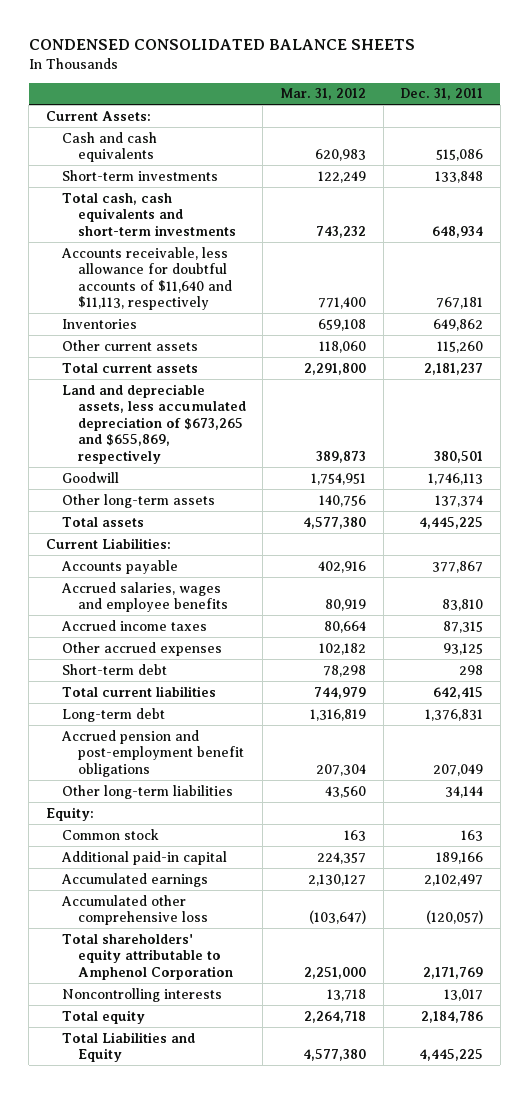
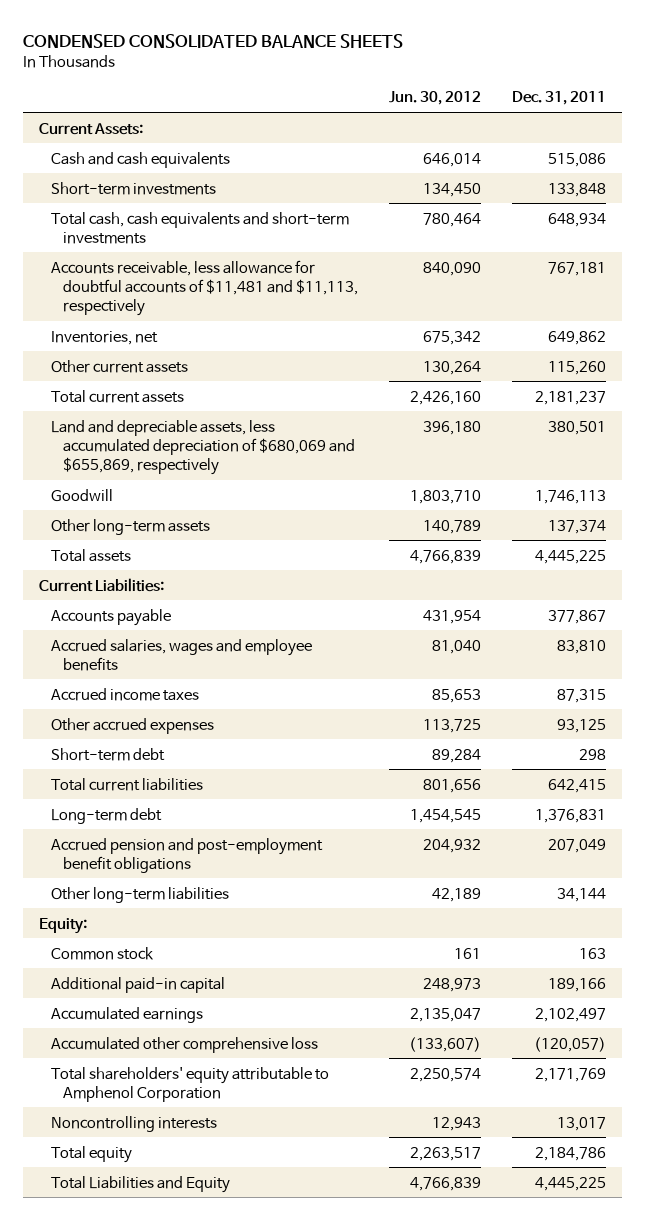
[279,88,366,101] Mar. 31, 2012 -> none
none -> [389,91,482,106] Jun. 30, 2012
[60,246,232,311] Accounts receivable, less allowance for doubtful accounts of $11,640 and $11,113, respectively -> [50,259,358,316] Accounts receivable, less allowance for doubtful accounts of $11,481 and $11,113, respectively
[61,318,137,329] Inventories -> [50,330,158,345] Inventories, net
[61,383,246,464] Land and depreciable assets, less accumulated depreciation of $673,265 and $655,869, respectively -> [50,419,355,475] Land and depreciable assets, less accumulated depreciation of $680,069 and $655,869, respectively

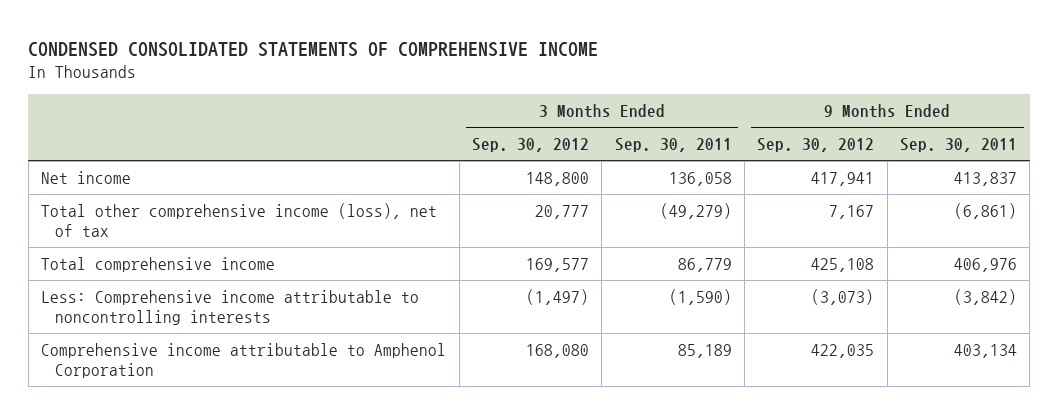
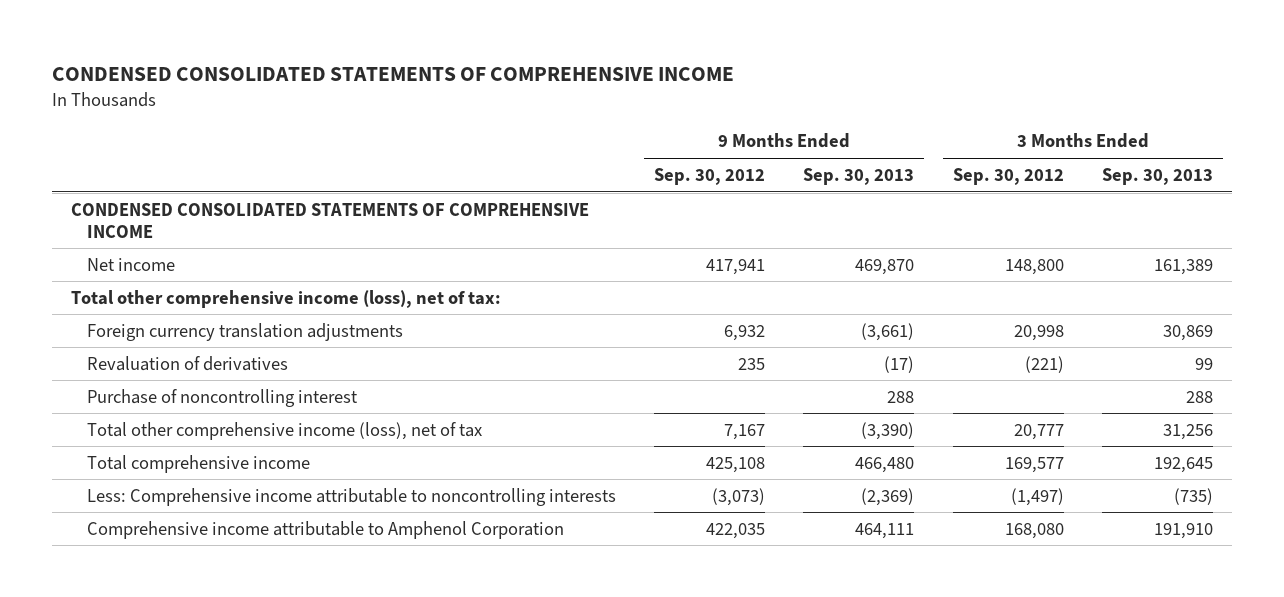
[614,138,732,153] Sep. 30, 2011 -> none
[900,138,1018,153] Sep. 30, 2011 -> none
none -> [803,167,915,185] Sep. 30, 2013
none -> [1102,167,1214,185] Sep. 30, 2013
none -> [71,202,590,238] CONDENSED CONSOLIDATED STATEMENTS OF COMPREHENSIVE INCOME
none -> [71,289,502,308] Total other comprehensive income (loss), net of tax:
none -> [86,322,403,341] Foreign currency translation adjustments
none -> [86,355,288,371] Revaluation of derivatives
none -> [86,388,358,407] Purchase of noncontrolling interest

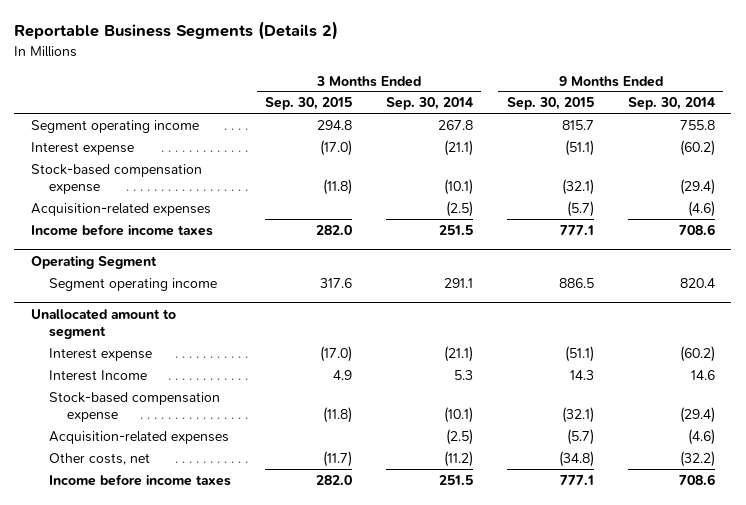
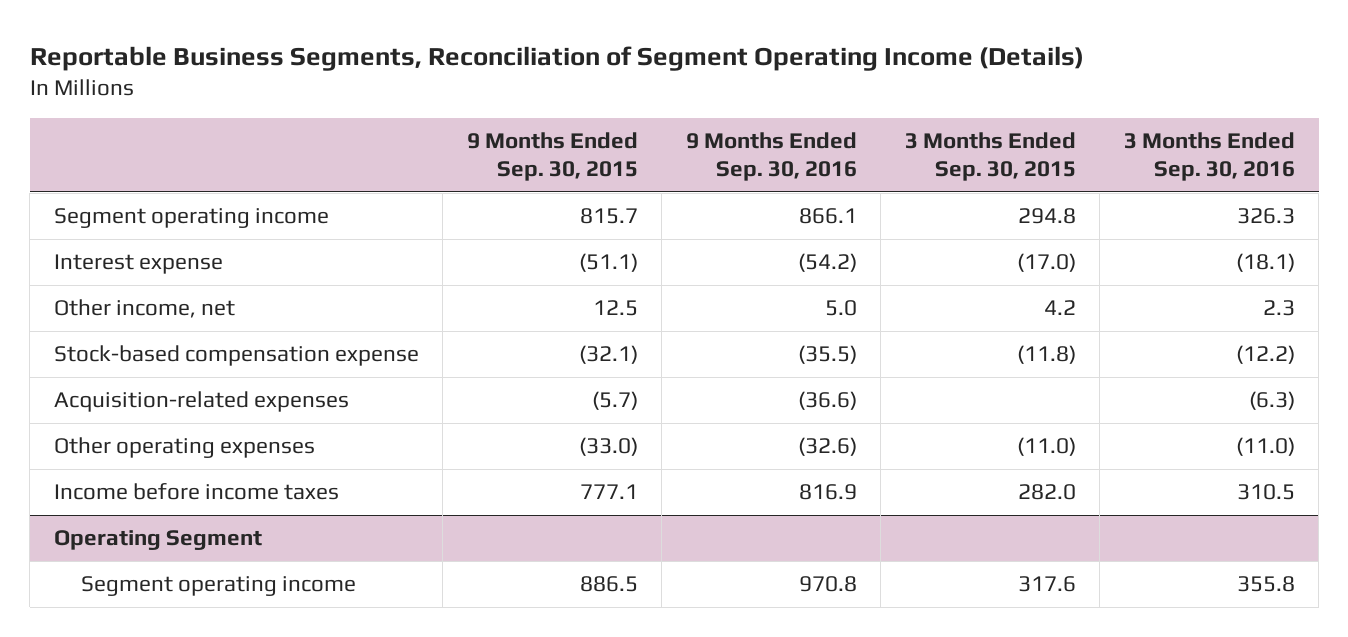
[14,21,339,41] Reportable Business Segments (Details 2) -> [29,45,1084,71] Reportable Business Segments, Reconciliation of Segment Operating Income (Details)
[385,97,473,111] Sep. 30, 2014 -> none
[627,97,715,111] Sep. 30, 2014 -> none
none -> [685,132,857,182] 9 Months Ended Sep. 30, 2016
none -> [1123,132,1295,182] 3 Months Ended Sep. 30, 2016
none -> [53,299,235,319] Other income, net
none -> [53,437,315,459] Other operating expenses
[31,308,177,340] Unallocated amount to segment -> none
[49,347,153,361] Interest expense -> none
[49,369,148,381] Interest Income -> none
[49,391,221,423] Stock-based compensation expense -> none
[49,430,230,444] Acquisition-related expenses -> none
[49,452,151,465] Other costs, net -> none
[49,473,232,486] Income before income taxes -> none

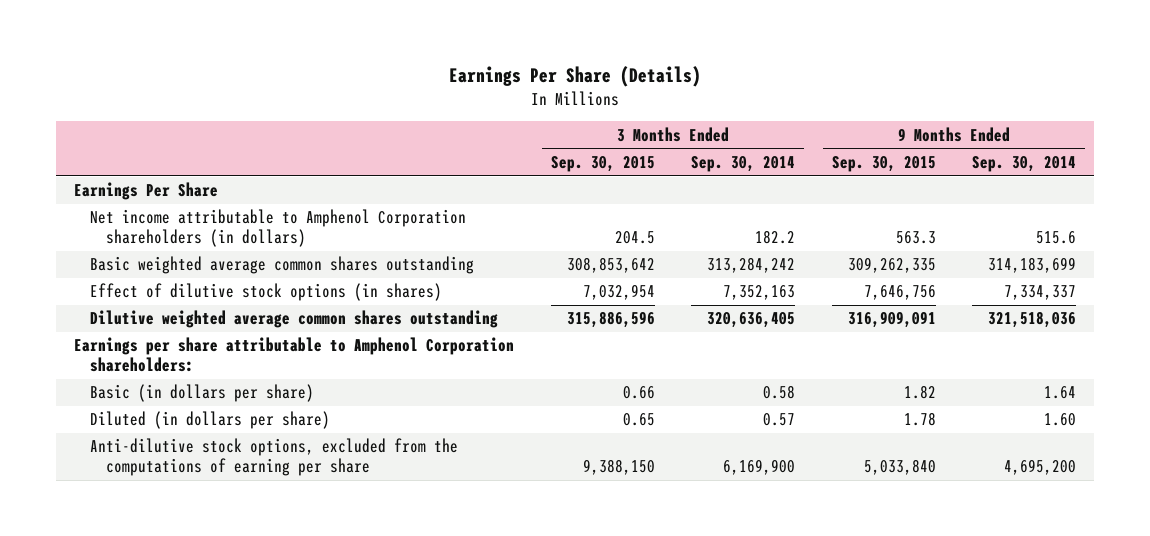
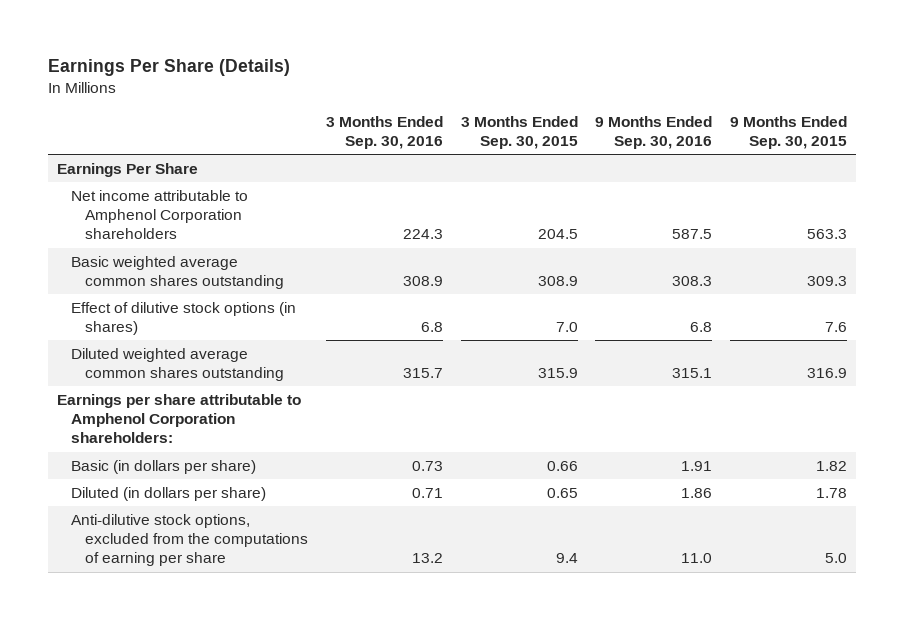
[691,156,796,173] Sep. 30, 2014 -> none
[972,156,1077,173] Sep. 30, 2014 -> none
none -> [326,115,444,150] 3 Months Ended Sep. 30, 2016
none -> [595,115,713,150] 9 Months Ended Sep. 30, 2016
[89,209,466,248] Net income attributable to Amphenol Corporation shareholders (in dollars) -> [71,189,249,240] Net income attributable to Amphenol Corporation shareholders
[566,257,655,274] 308,853,642 -> [537,276,578,287] 308.9
[847,257,936,274] 309,262,335 -> [806,276,847,287] 309.3
[582,284,655,301] 7,032,954 -> [555,322,578,333] 7.0
[863,285,936,301] 7,646,756 -> [824,322,847,333] 7.6
[89,310,498,329] Dilutive weighted average common shares outstanding -> [71,347,285,382] Diluted weighted average common shares outstanding
[566,311,655,329] 315,886,596 -> [537,368,578,379] 315.9
[847,311,936,329] 316,909,091 -> [806,368,847,379] 316.9
[582,459,655,476] 9,388,150 -> [555,553,578,564] 9.4
[863,459,936,476] 5,033,840 -> [824,553,847,564] 5.0

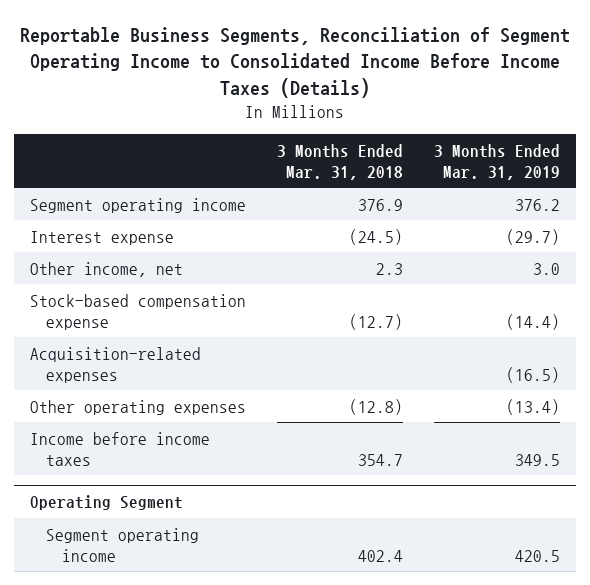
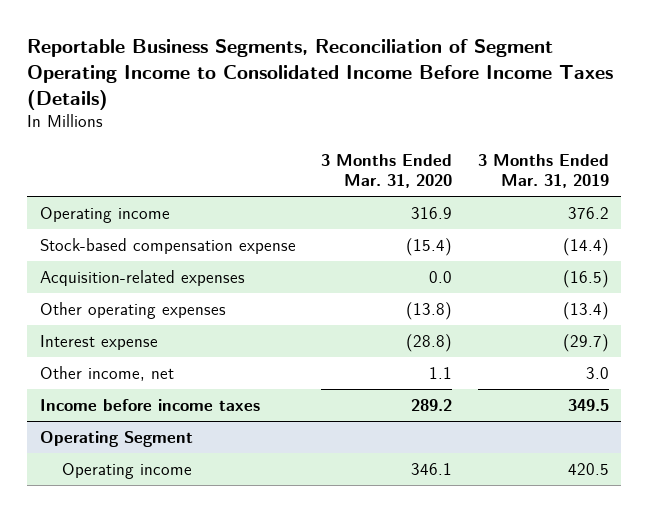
[277,143,404,180] 3 Months Ended Mar. 31, 2018 -> none
none -> [321,154,453,188] 3 Months Ended Mar. 31, 2020
[29,197,246,213] Segment operating income -> [39,206,170,223] Operating income
[29,230,174,245] Interest expense -> [39,334,158,350] Interest expense
[29,261,183,277] Other income, net -> [39,365,174,381] Other income, net
[45,527,199,562] Segment operating income -> [62,462,193,479] Operating income

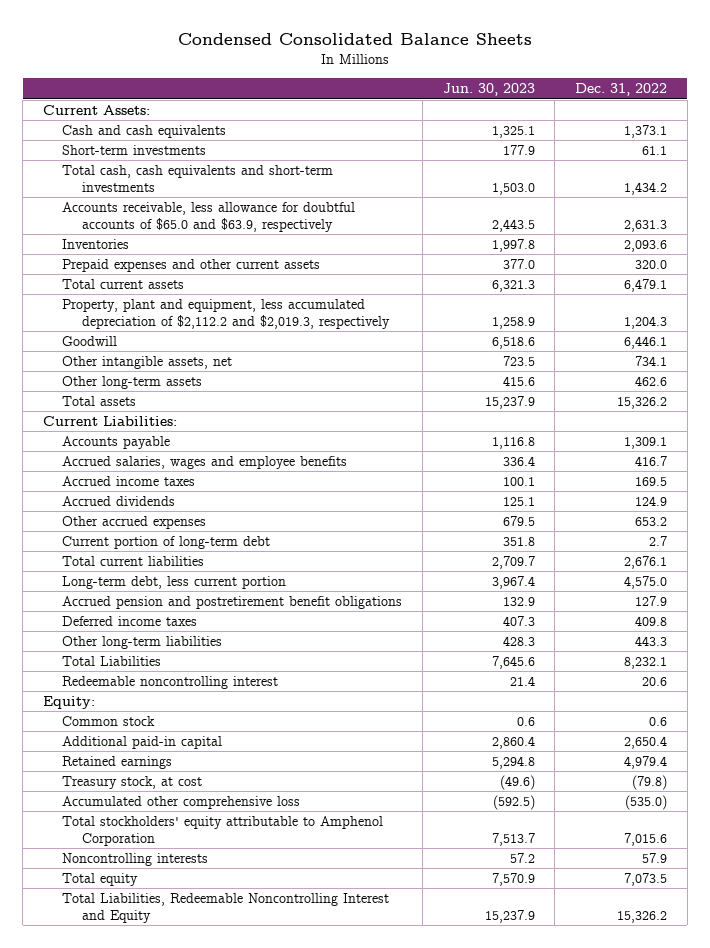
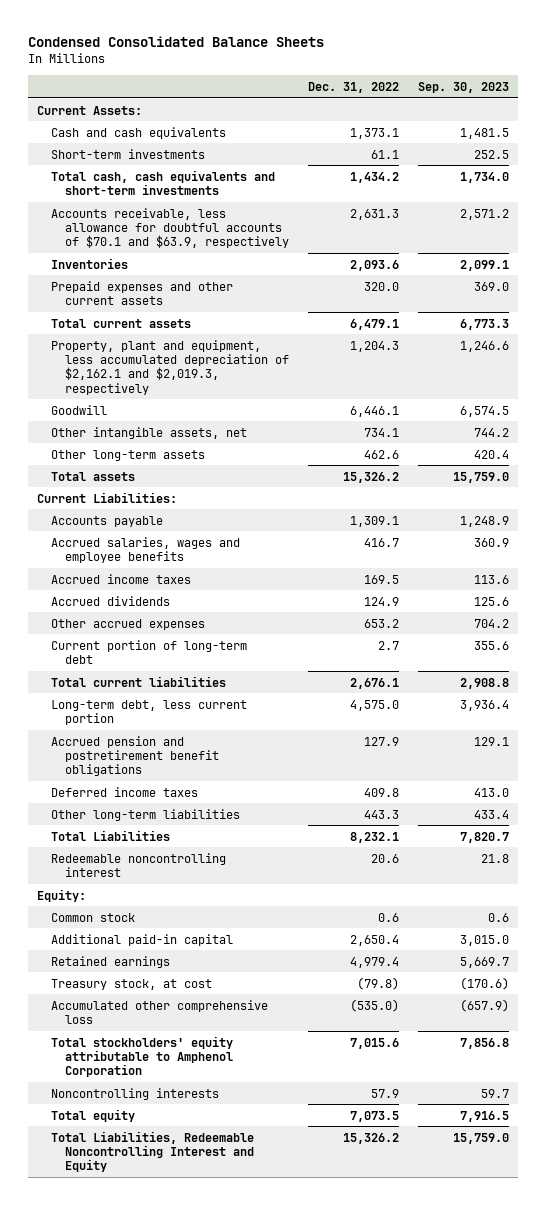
[442,83,535,97] Jun. 30, 2023 -> none
none -> [417,82,509,94] Sep. 30, 2023
[62,202,356,232] Accounts receivable, less allowance for doubtful accounts of $65.0 and $63.9, respectively -> [51,207,290,249] Accounts receivable, less allowance for doubtful accounts of $70.1 and $63.9, respectively
[62,299,390,329] Property, plant and equipment, less accumulated depreciation of $2,112.2 and $2,019.3, respectively -> [51,339,290,395] Property, plant and equipment, less accumulated depreciation of $2,162.1 and $2,019.3, respectively

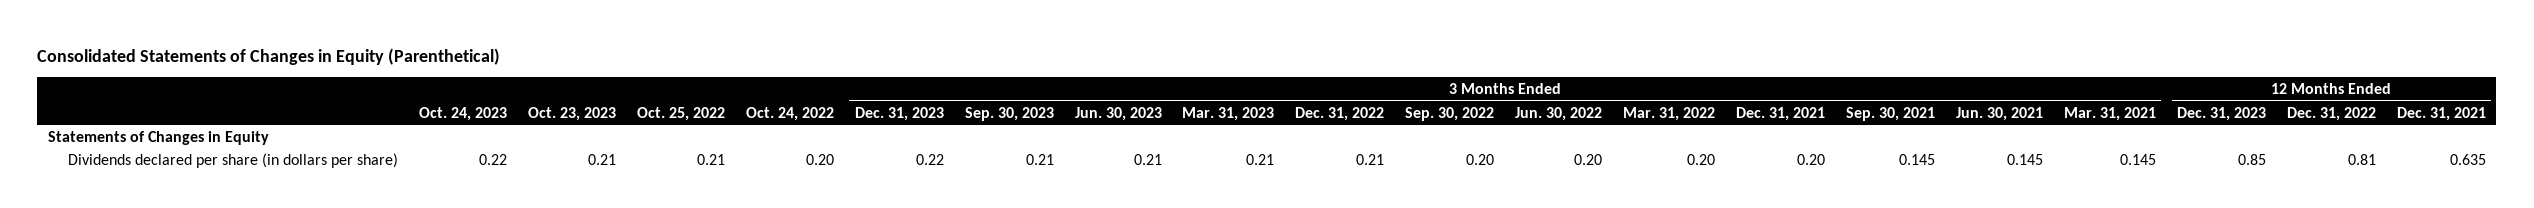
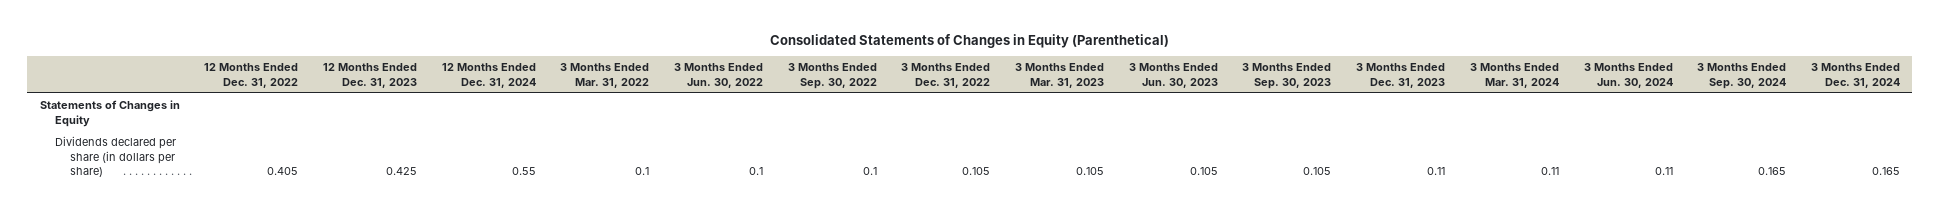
[418,106,507,121] Oct. 24, 2023 -> none
[527,106,616,121] Oct. 23, 2023 -> none
[636,106,725,121] Oct. 25, 2022 -> none
[745,106,834,121] Oct. 24, 2022 -> none
[1736,106,1826,121] Dec. 31, 2021 -> none
[1846,106,1936,121] Sep. 30, 2021 -> none
[1956,106,2044,121] Jun. 30, 2021 -> none
[2063,106,2156,121] Mar. 31, 2021 -> none
[2396,106,2486,121] Dec. 31, 2021 -> none
none -> [441,63,536,88] 12 Months Ended Dec. 31, 2024
none -> [1469,63,1559,88] 3 Months Ended Mar. 31, 2024
none -> [1583,63,1673,88] 3 Months Ended Jun. 30, 2024
none -> [1697,63,1787,89] 3 Months Ended Sep. 30, 2024
none -> [1810,63,1900,88] 3 Months Ended Dec. 31, 2024
[915,153,944,165] 0.22 -> [1427,167,1446,176] 0.11
[1025,153,1054,165] 0.21 -> [1303,167,1332,176] 0.105
[1133,153,1162,165] 0.21 -> [1189,167,1218,176] 0.105
[1246,153,1275,165] 0.21 -> [1076,167,1105,176] 0.105
[1356,153,1385,165] 0.21 -> [962,167,991,176] 0.105
[1466,153,1495,165] 0.20 -> [862,167,877,176] 0.1
[1574,153,1603,165] 0.20 -> [749,167,764,176] 0.1
[1687,153,1716,165] 0.20 -> [635,167,650,176] 0.1
[2237,153,2266,165] 0.85 -> [386,167,418,176] 0.425
[2347,153,2376,165] 0.81 -> [267,167,299,176] 0.405

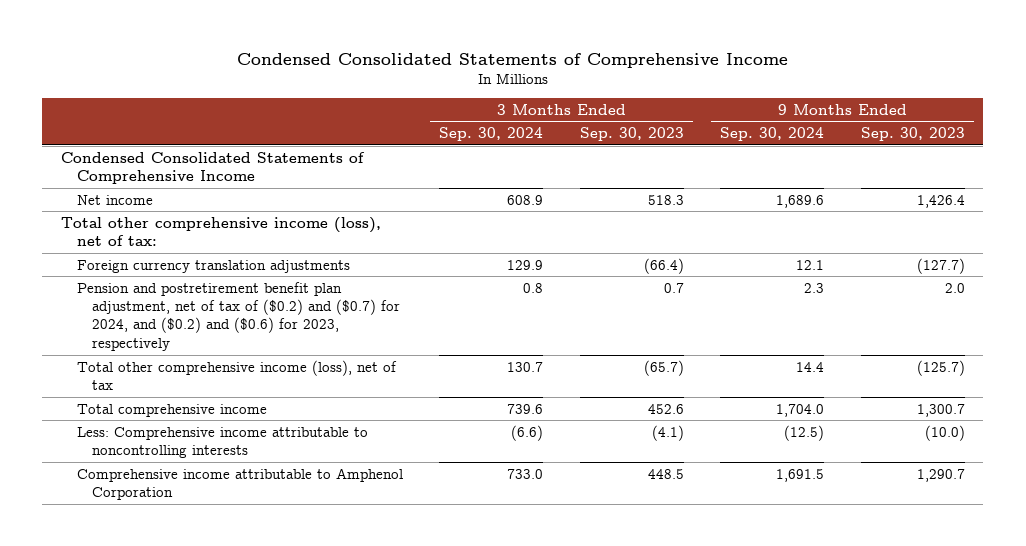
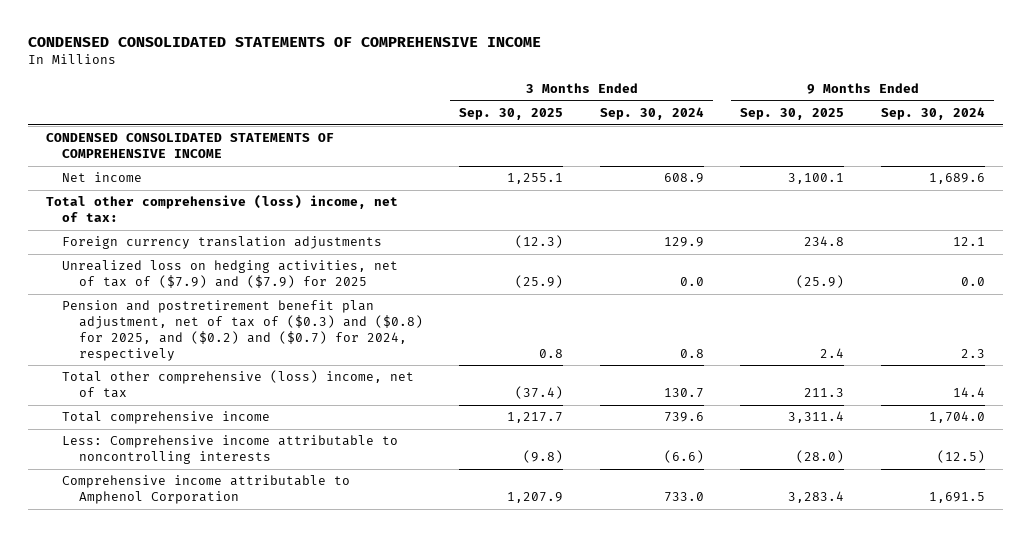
[236,52,788,68] Condensed Consolidated Statements of Comprehensive Income -> [27,37,541,48] CONDENSED CONSOLIDATED STATEMENTS OF COMPREHENSIVE INCOME
[579,126,684,141] Sep. 30, 2023 -> none
[860,126,965,141] Sep. 30, 2023 -> none
none -> [459,107,564,120] Sep. 30, 2025
none -> [740,107,845,120] Sep. 30, 2025
[60,151,365,184] Condensed Consolidated Statements of Comprehensive Income -> [46,133,335,159] CONDENSED CONSOLIDATED STATEMENTS OF COMPREHENSIVE INCOME
[60,216,381,246] Total other comprehensive income (loss), net of tax: -> [46,195,399,223] Total other comprehensive (loss) income, net of tax:
none -> [62,260,399,289] Unrealized loss on hedging activities, net of tax of ($7.9) and ($7.9) for 2025
[76,281,401,351] Pension and postretirement benefit plan adjustment, net of tax of ($0.2) and ($0.7) for 2024, and ($0.2) and ($0.6) for 2023, respectively -> [62,300,423,361] Pension and postretirement benefit plan adjustment, net of tax of ($0.3) and ($0.8) for 2025, and ($0.2) and ($0.7) for 2024, respectively
[76,359,397,390] Total other comprehensive income (loss), net of tax -> [62,370,415,399] Total other comprehensive (loss) income, net of tax

